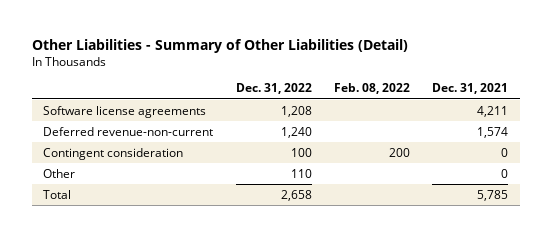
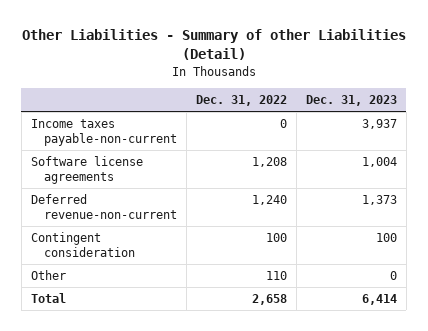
[32,39,409,54] Other Liabilities - Summary of Other Liabilities (Detail) -> [21,29,406,61] Other Liabilities - Summary of other Liabilities (Detail)
[334,83,411,95] Feb. 08, 2022 -> none
[432,83,509,95] Dec. 31, 2021 -> none
none -> [305,95,397,107] Dec. 31, 2023
none -> [30,119,178,146] Income taxes payable-non-current

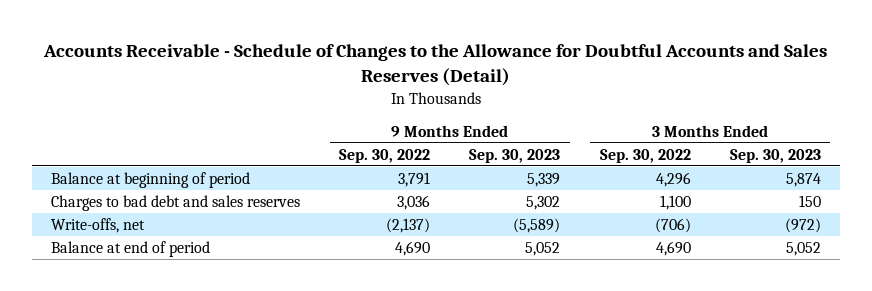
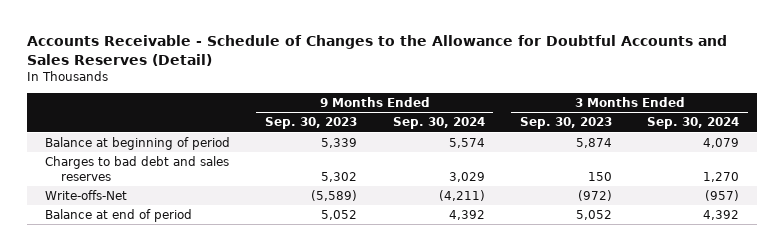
[339,148,431,163] Sep. 30, 2022 -> none
[599,148,691,163] Sep. 30, 2022 -> none
none -> [392,117,485,130] Sep. 30, 2024
none -> [647,117,740,130] Sep. 30, 2024
[51,217,146,233] Write-offs, net -> [44,190,127,201] Write-offs-Net

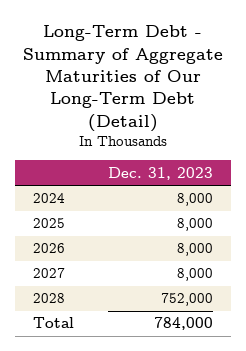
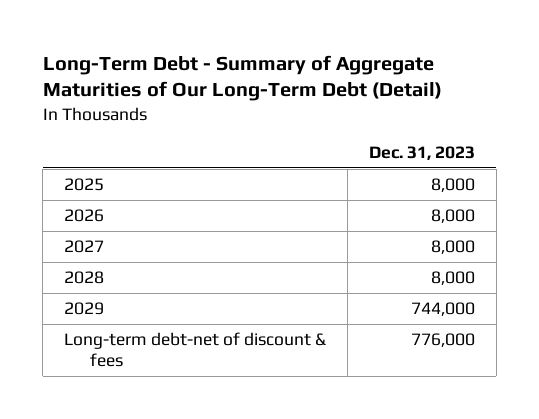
[32,193,65,204] 2024 -> none
[32,317,74,329] Total -> none
[161,293,214,307] 752,000 -> [431,270,476,285] 8,000
none -> [64,301,105,315] 2029
none -> [64,331,327,368] Long-term debt-net of discount & fees

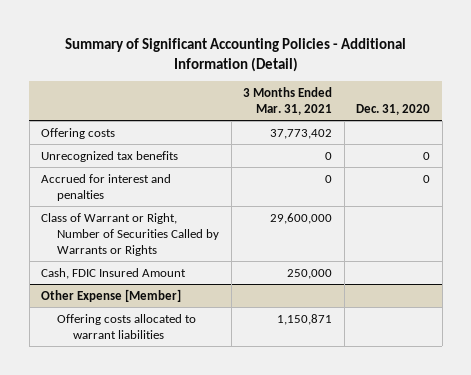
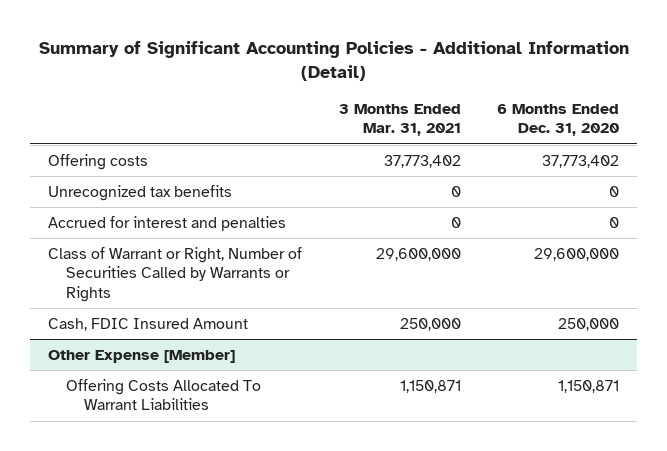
[356,103,431,115] Dec. 31, 2020 -> none
none -> [496,103,619,137] 6 Months Ended Dec. 31, 2020
[57,313,197,339] Offering costs allocated to warrant liabilities -> [65,378,261,411] Offering Costs Allocated To Warrant Liabilities

